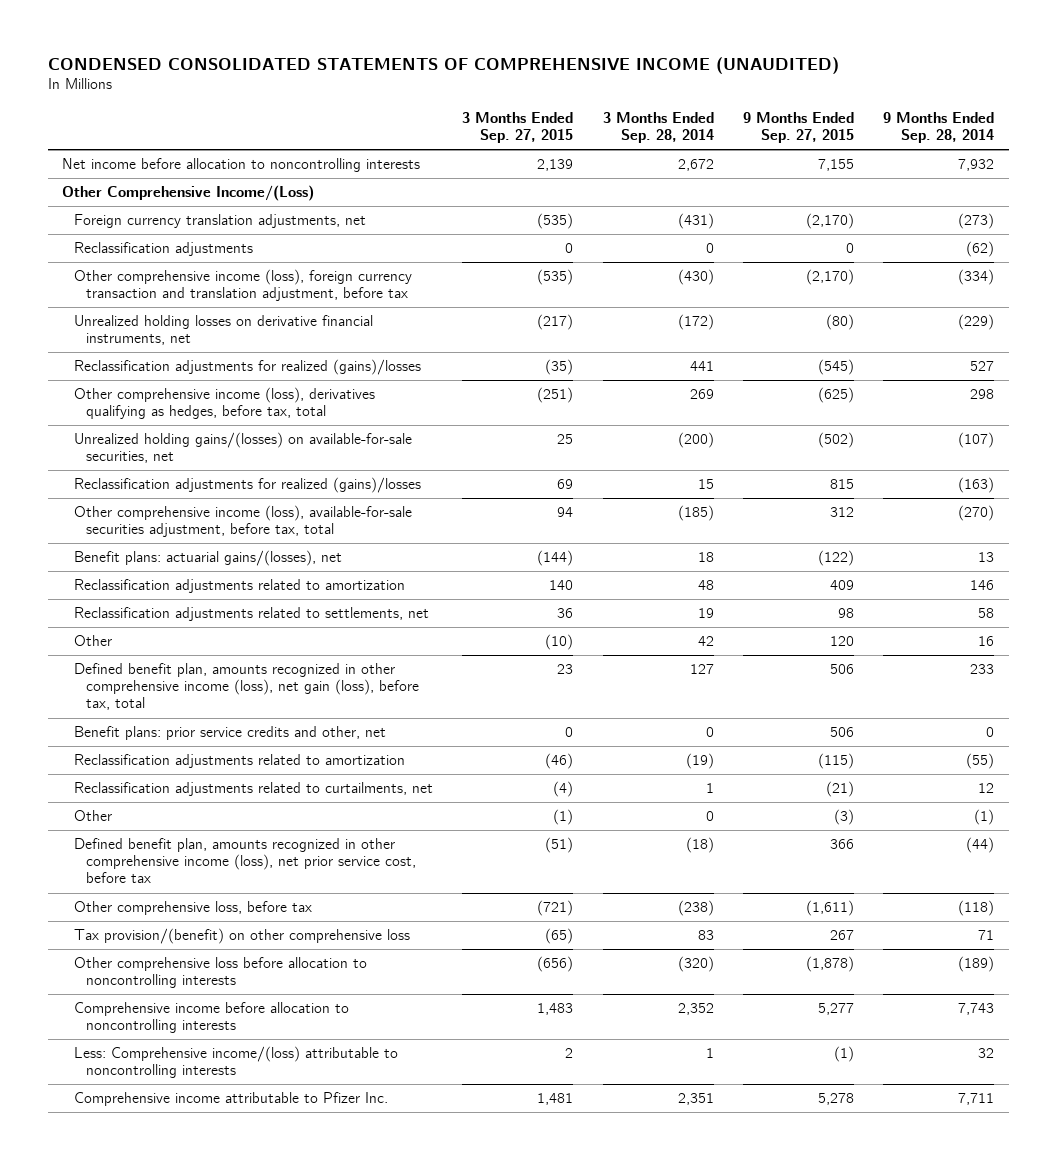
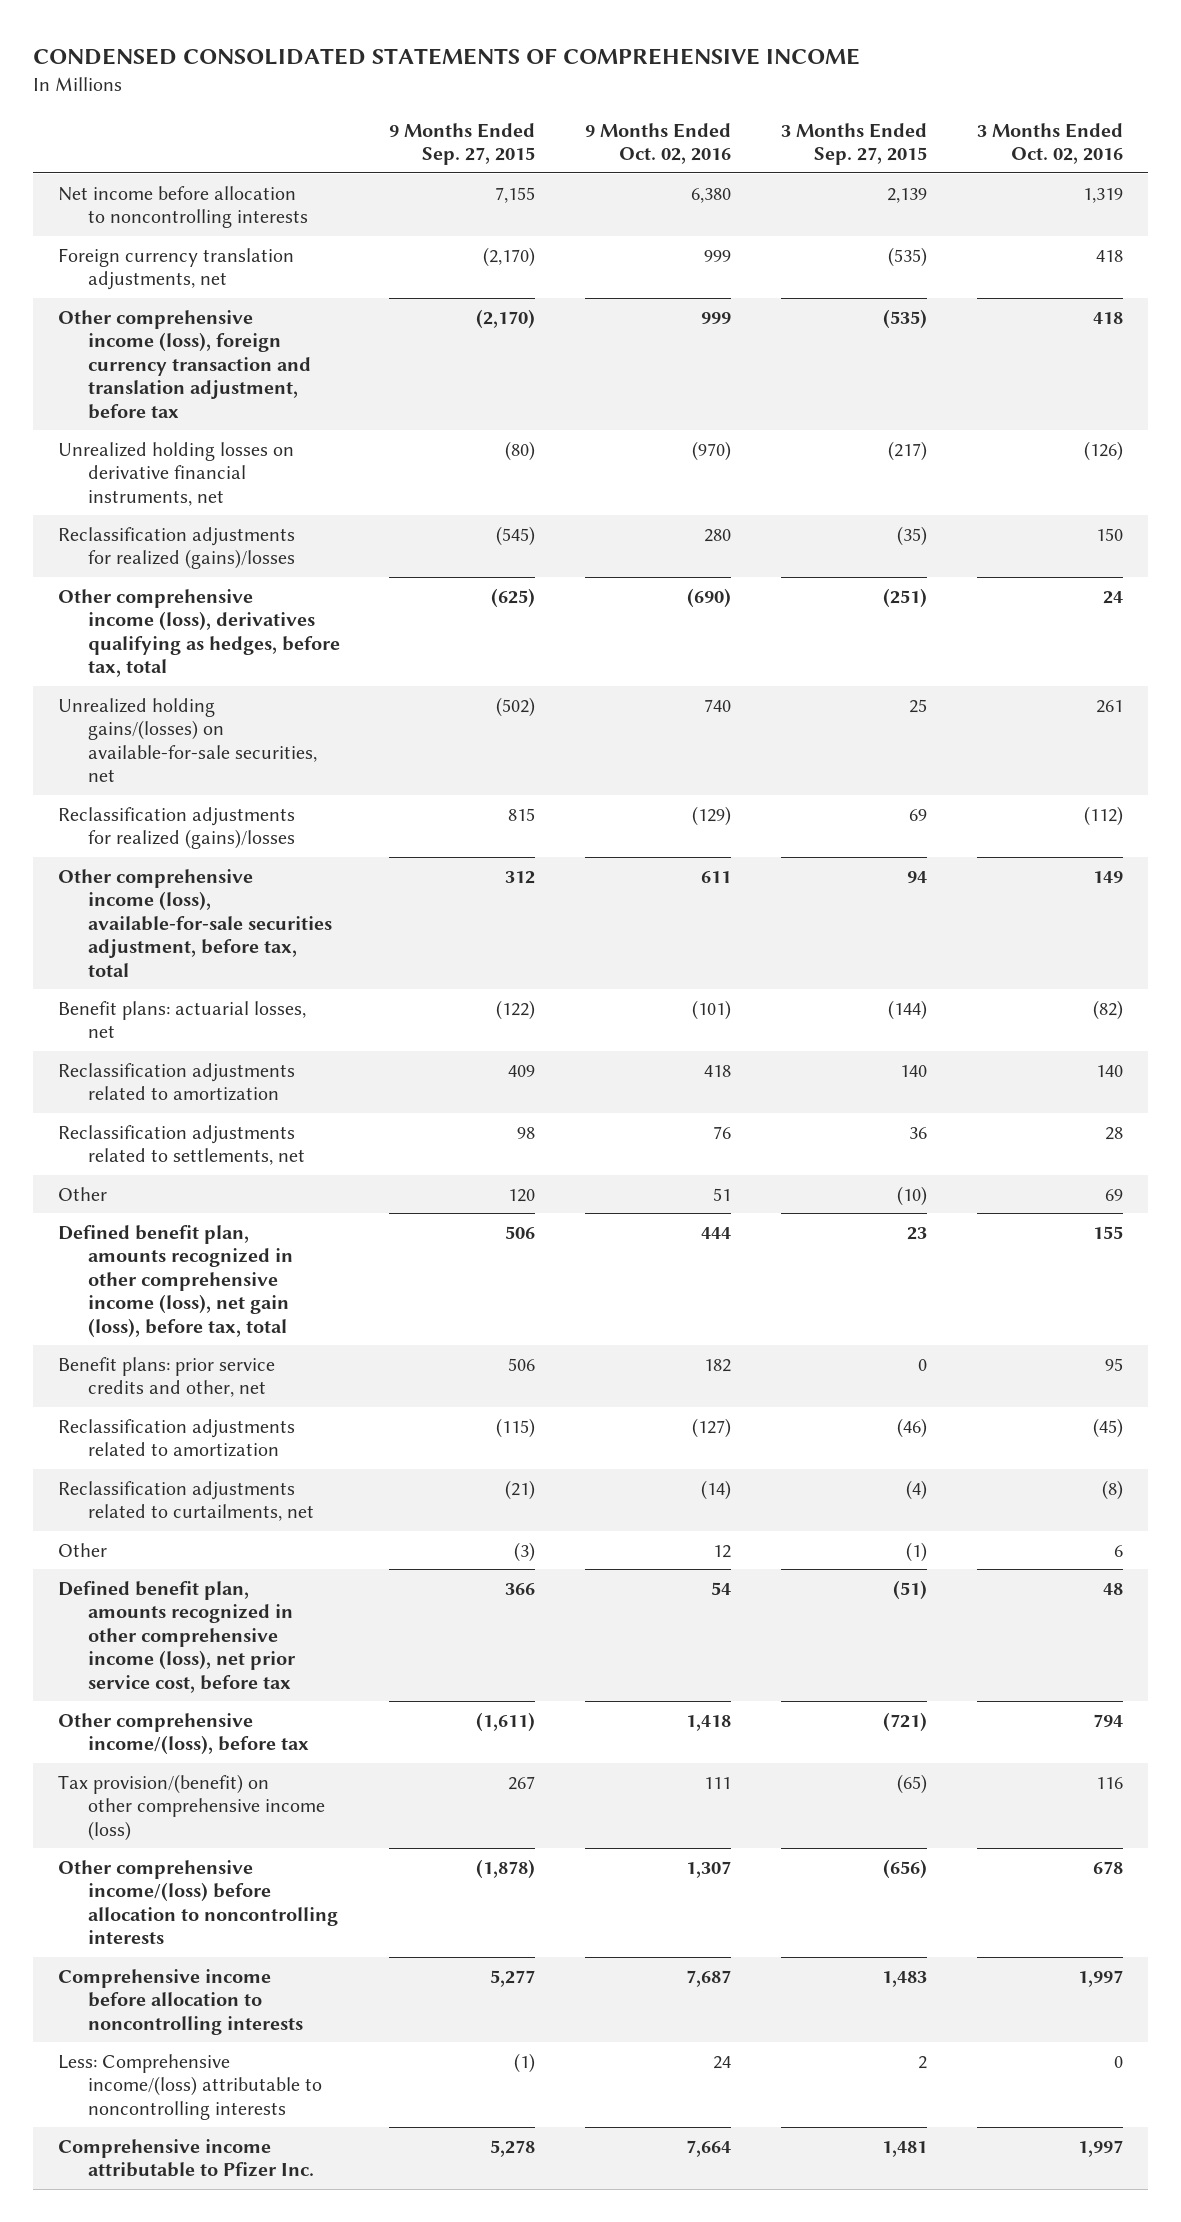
[47,57,839,75] CONDENSED CONSOLIDATED STATEMENTS OF COMPREHENSIVE INCOME (UNAUDITED) -> [32,47,860,65] CONDENSED CONSOLIDATED STATEMENTS OF COMPREHENSIVE INCOME
[602,111,714,144] 3 Months Ended Sep. 28, 2014 -> none
[883,111,995,144] 9 Months Ended Sep. 28, 2014 -> none
none -> [585,122,732,165] 9 Months Ended Oct. 02, 2016
none -> [976,122,1123,165] 3 Months Ended Oct. 02, 2016
[62,185,315,202] Other Comprehensive Income/(Loss) -> none
[74,242,254,257] Reclassification adjustments -> none
[74,550,343,567] Benefit plans: actuarial gains/(losses), net -> [57,1000,306,1039] Benefit plans: actuarial losses, net
[74,901,313,916] Other comprehensive loss, before tax -> [57,1712,309,1756] Other comprehensive income/(loss), before tax
[74,928,411,945] Tax provision/(benefit) on other comprehensive loss -> [57,1773,325,1841] Tax provision/(benefit) on other comprehensive income (loss)
[74,957,368,989] Other comprehensive loss before allocation to noncontrolling interests -> [57,1859,338,1945] Other comprehensive income/(loss) before allocation to noncontrolling interests

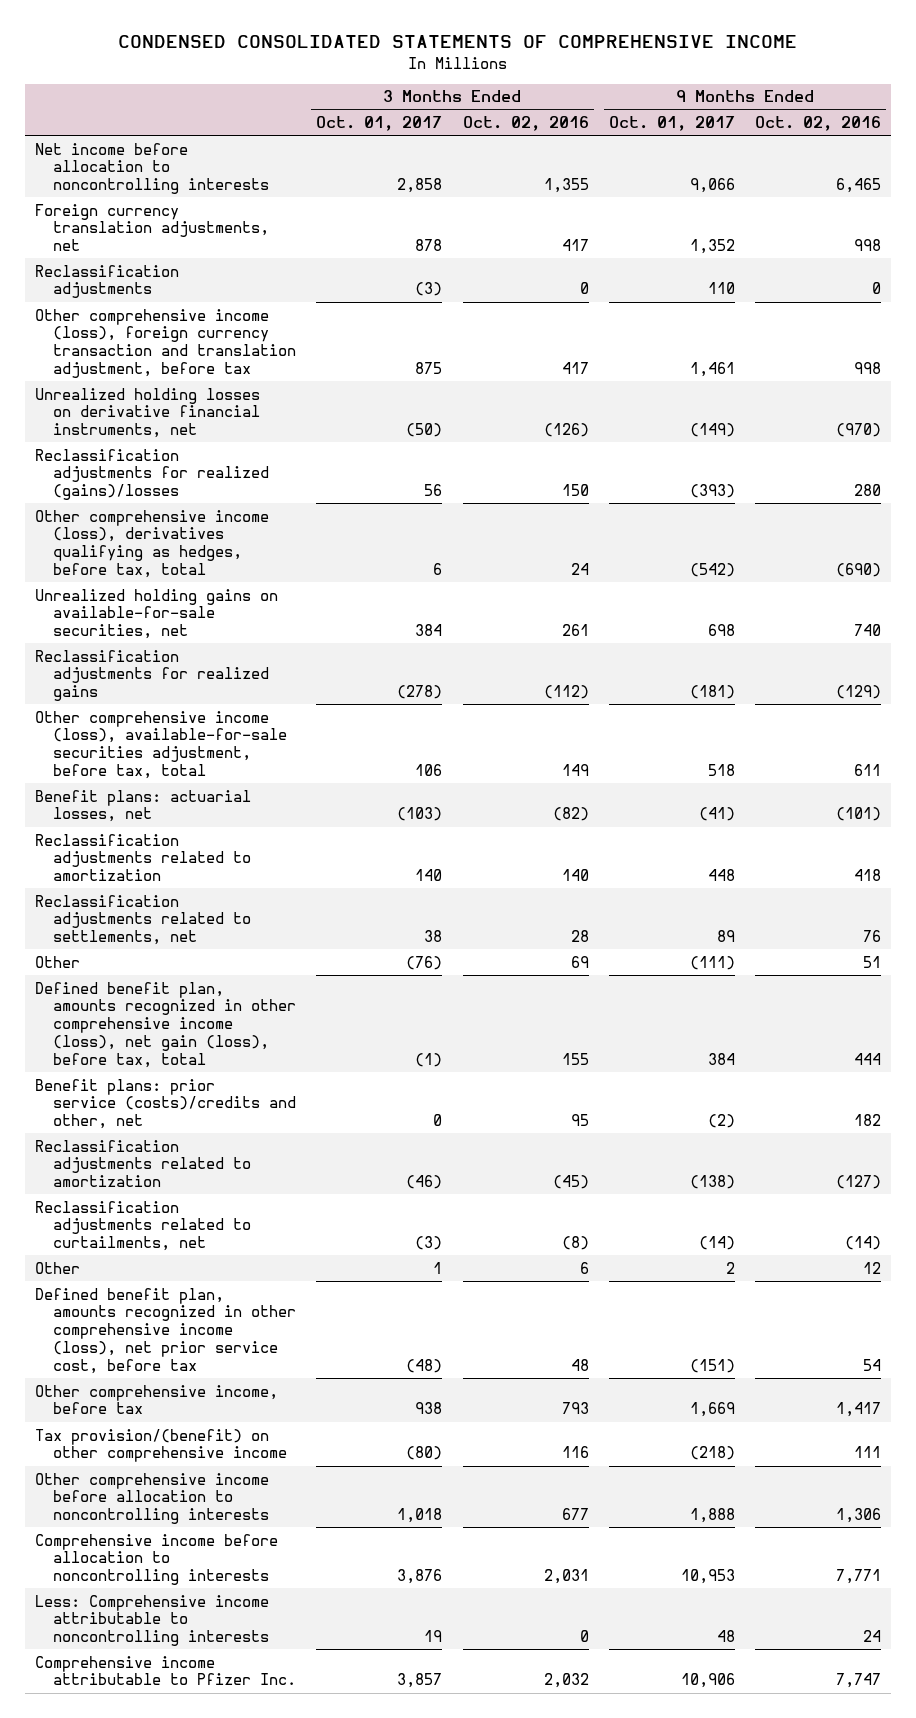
[389,122,536,166] 9 Months Ended Sep. 27, 2015 -> none
[780,122,927,166] 3 Months Ended Sep. 27, 2015 -> none
none -> [316,115,443,131] Oct. 01, 2017
none -> [608,115,735,131] Oct. 01, 2017
[691,187,732,203] 6,380 -> [836,178,882,194] 6,465
[1082,187,1123,203] 1,319 -> [543,178,589,194] 1,355
[704,249,732,262] 999 -> [854,239,882,252] 998
[1095,249,1123,262] 418 -> [561,239,589,252] 417
none -> [34,264,179,299] Reclassification adjustments
[701,311,732,324] 999 -> [854,362,882,375] 998
[1092,311,1123,324] 418 -> [561,362,589,375] 417
[57,697,317,783] Unrealized holding gains/(losses) on available-for-sale securities, net -> [34,588,278,640] Unrealized holding gains on available-for-sale securities, net
[57,806,295,850] Reclassification adjustments for realized (gains)/losses -> [34,649,270,702] Reclassification adjustments for realized gains
[57,1356,275,1398] Benefit plans: prior service credits and other, net -> [34,1078,297,1130] Benefit plans: prior service (costs)/credits and other, net
[57,1712,309,1756] Other comprehensive income/(loss), before tax -> [34,1384,278,1415] Other comprehensive income, before tax
[686,1714,732,1731] 1,418 -> [836,1402,882,1418] 1,417
[1092,1713,1123,1727] 794 -> [561,1402,589,1415] 793
[57,1773,325,1841] Tax provision/(benefit) on other comprehensive income (loss) -> [34,1428,288,1463] Tax provision/(benefit) on other comprehensive income
[57,1859,338,1945] Other comprehensive income/(loss) before allocation to noncontrolling interests -> [34,1472,270,1525] Other comprehensive income before allocation to noncontrolling interests
[686,1860,732,1878] 1,307 -> [836,1508,882,1524] 1,306
[1092,1860,1123,1874] 678 -> [561,1508,589,1521] 677
[686,1969,732,1987] 7,687 -> [836,1569,882,1585] 7,771
[1077,1969,1123,1987] 1,997 -> [543,1569,589,1585] 2,031
[57,2053,322,2120] Less: Comprehensive income/(loss) attributable to noncontrolling interests -> [34,1594,270,1647] Less: Comprehensive income attributable to noncontrolling interests
[686,2139,732,2157] 7,664 -> [836,1673,882,1689] 7,747
[1077,2139,1123,2157] 1,997 -> [543,1673,589,1689] 2,032

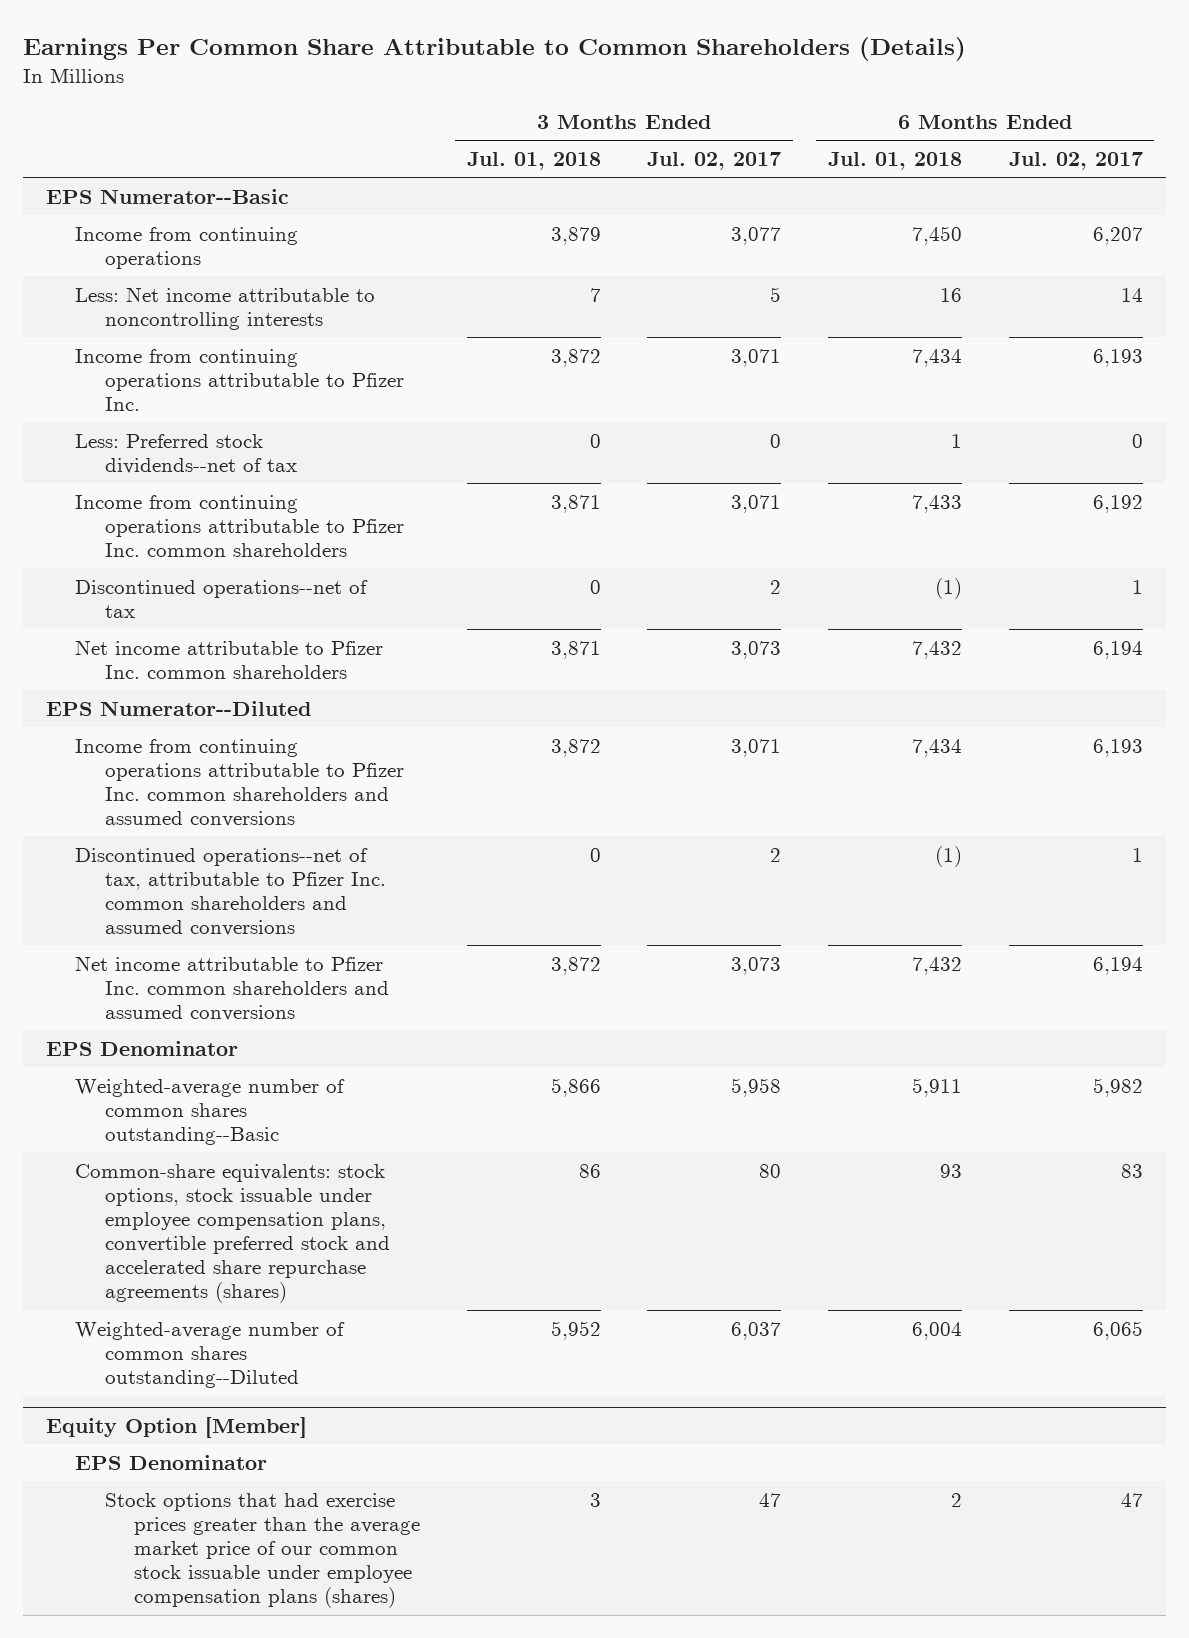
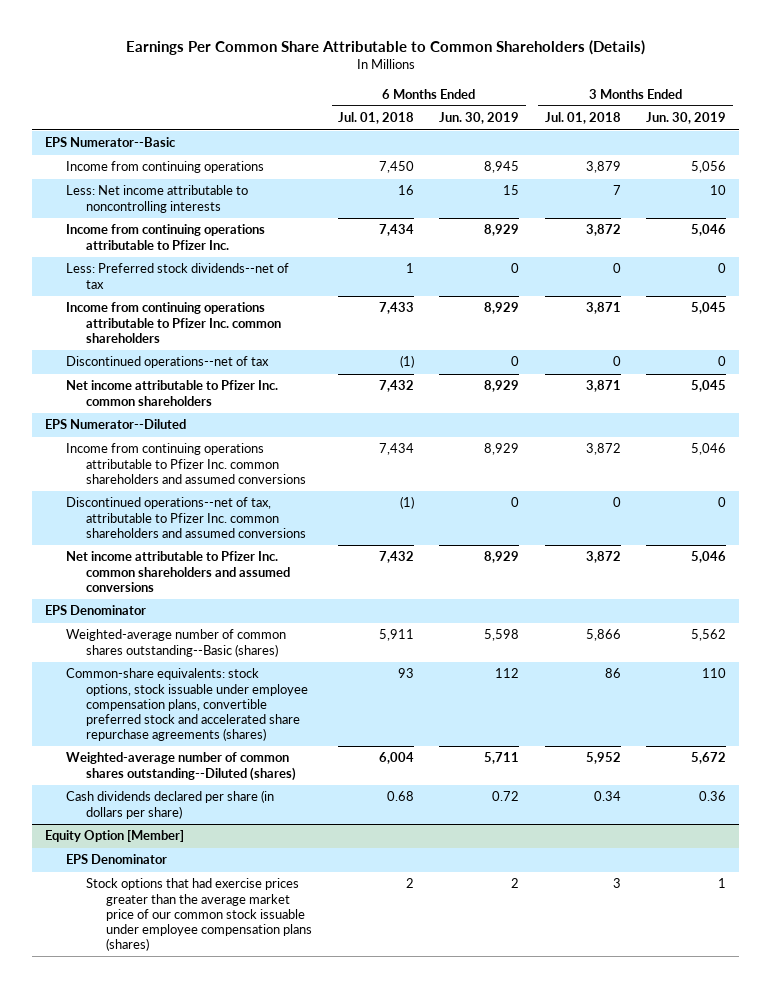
[647,152,782,171] Jul. 02, 2017 -> none
[1008,152,1143,171] Jul. 02, 2017 -> none
none -> [439,112,520,125] Jun. 30, 2019
none -> [646,112,727,125] Jun. 30, 2019
[75,1078,346,1145] Weighted-average number of common shares outstanding--Basic -> [65,629,286,657] Weighted-average number of common shares outstanding--Basic (shares)
[75,1321,346,1388] Weighted-average number of common shares outstanding--Diluted -> [65,752,297,781] Weighted-average number of common shares outstanding--Diluted (shares)
none -> [65,790,274,819] Cash dividends declared per share (in dollars per share)

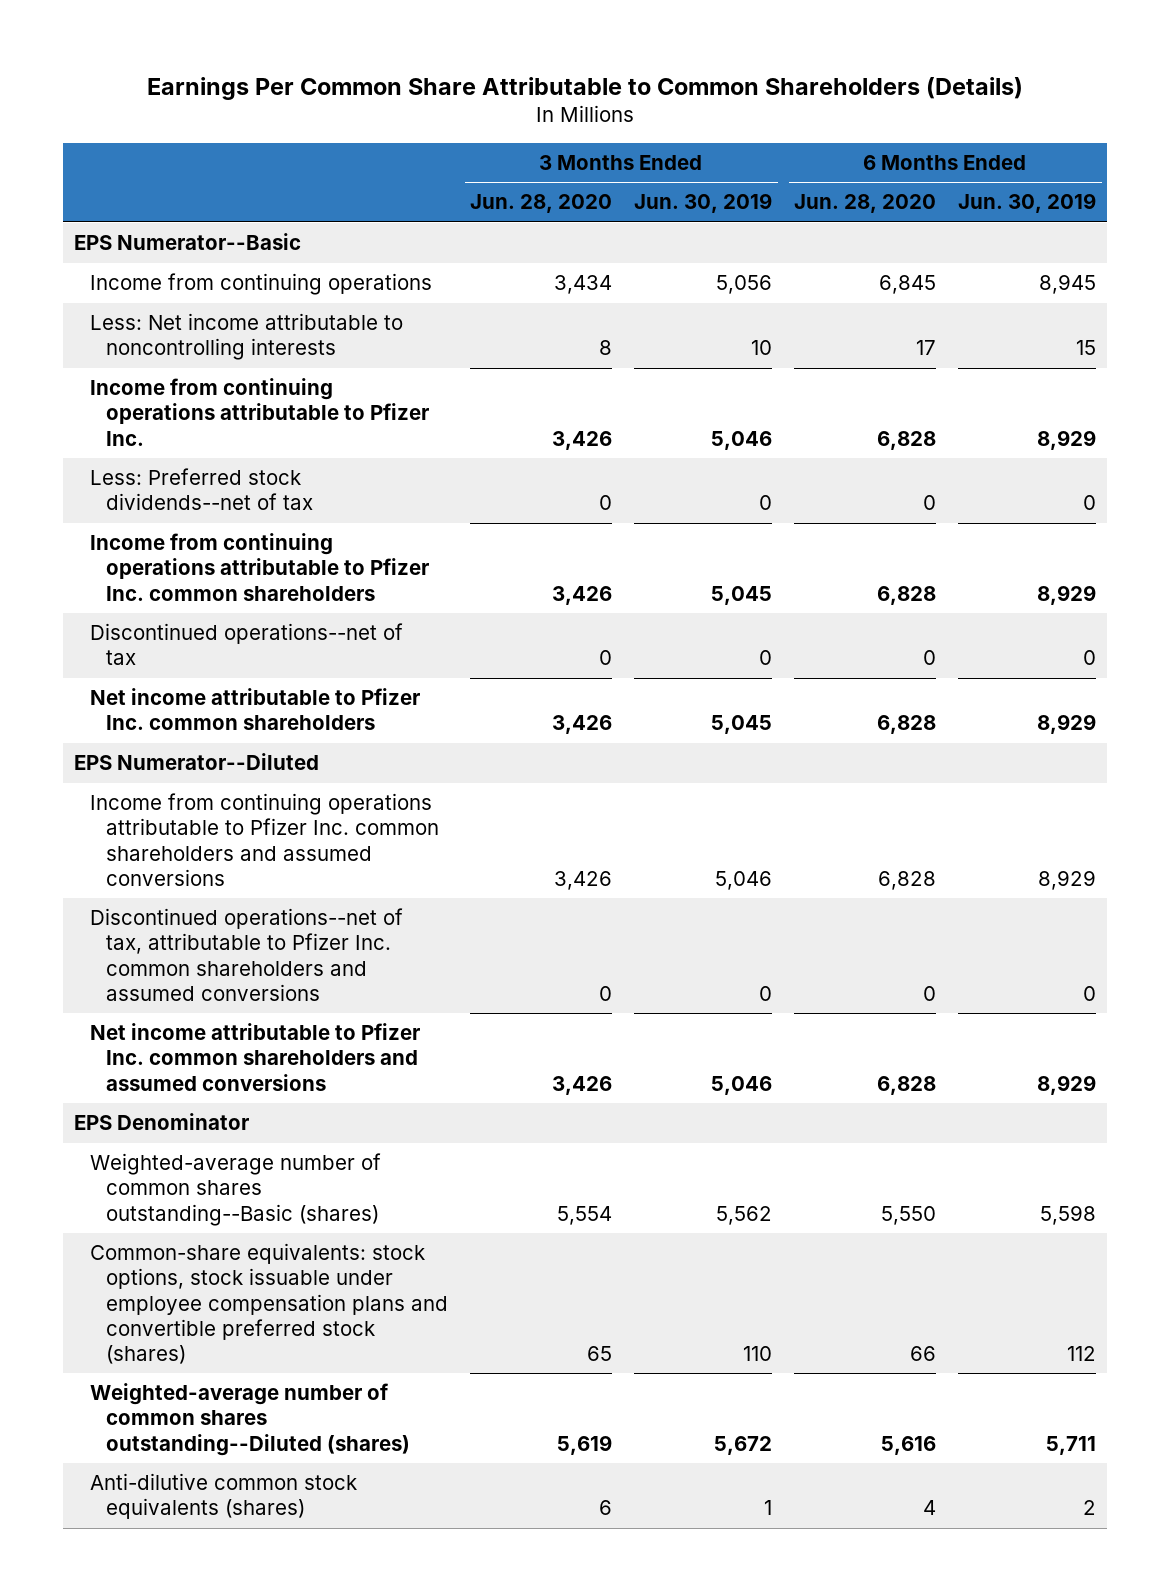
[337,112,414,125] Jul. 01, 2018 -> none
[544,112,621,125] Jul. 01, 2018 -> none
none -> [470,194,613,214] Jun. 28, 2020
none -> [794,194,937,214] Jun. 28, 2020
[65,668,309,741] Common-share equivalents: stock options, stock issuable under employee compensation plans, convertible preferred stock and accelerated share repurchase agreements (shares) -> [89,1243,449,1364] Common-share equivalents: stock options, stock issuable under employee compensation plans and convertible preferred stock (shares)
[65,790,274,819] Cash dividends declared per share (in dollars per share) -> none
[45,830,185,843] Equity Option [Member] -> none
[65,854,167,865] EPS Denominator -> none
[86,878,313,951] Stock options that had exercise prices greater than the average market price of our common stock issuable under employee compensation plans (shares) -> [89,1473,357,1520] Anti-dilutive common stock equivalents (shares)

